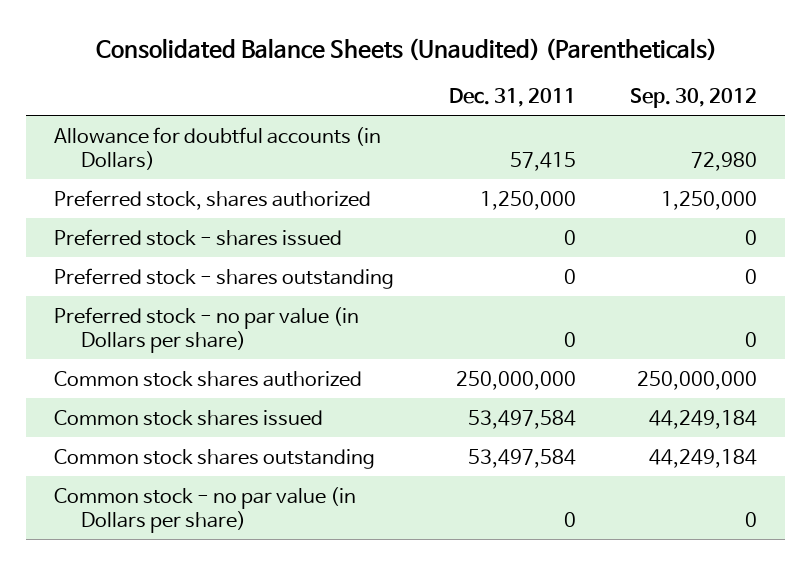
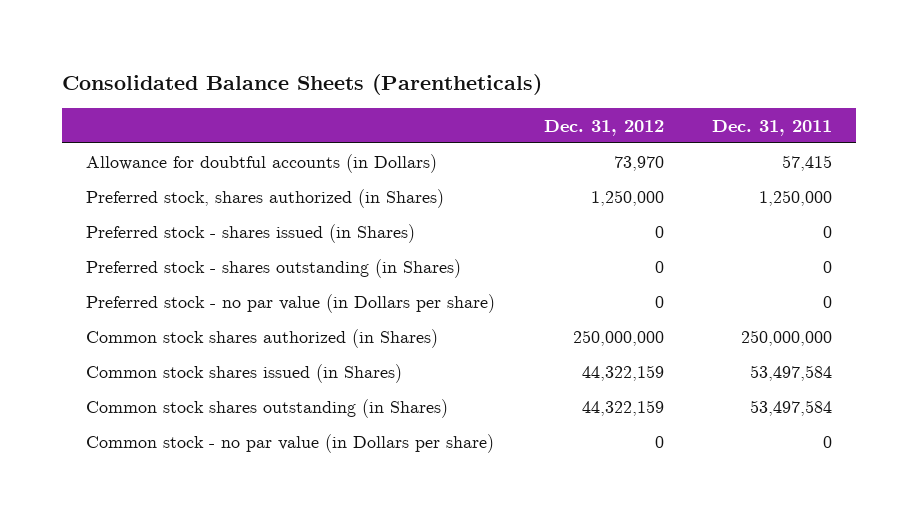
[95,37,717,61] Consolidated Balance Sheets (Unaudited) (Parentheticals) -> [61,73,542,95] Consolidated Balance Sheets (Parentheticals)
[630,87,758,108] Sep. 30, 2012 -> none
none -> [543,119,664,136] Dec. 31, 2012
[53,189,371,210] Preferred stock, shares authorized -> [86,188,445,208] Preferred stock, shares authorized (in Shares)
[53,228,342,246] Preferred stock - shares issued -> [86,223,416,243] Preferred stock - shares issued (in Shares)
[53,267,394,289] Preferred stock - shares outstanding -> [86,258,462,278] Preferred stock - shares outstanding (in Shares)
[53,370,362,387] Common stock shares authorized -> [86,328,439,348] Common stock shares authorized (in Shares)
[53,409,323,426] Common stock shares issued -> [86,363,403,383] Common stock shares issued (in Shares)
[53,448,375,469] Common stock shares outstanding -> [86,398,449,418] Common stock shares outstanding (in Shares)

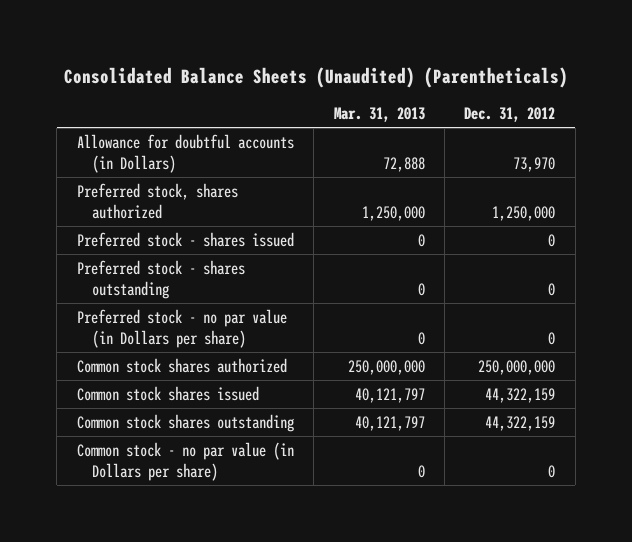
[61,73,542,95] Consolidated Balance Sheets (Parentheticals) -> [64,66,569,88] Consolidated Balance Sheets (Unaudited) (Parentheticals)
[712,119,833,136] Dec. 31, 2011 -> none
none -> [333,107,425,123] Mar. 31, 2013
[86,188,445,208] Preferred stock, shares authorized (in Shares) -> [76,182,238,219] Preferred stock, shares authorized
[86,223,416,243] Preferred stock - shares issued (in Shares) -> [76,231,294,247] Preferred stock - shares issued
[86,258,462,278] Preferred stock - shares outstanding (in Shares) -> [76,259,245,299] Preferred stock - shares outstanding
[86,328,439,348] Common stock shares authorized (in Shares) -> [76,357,287,373] Common stock shares authorized
[86,363,403,383] Common stock shares issued (in Shares) -> [76,385,259,401] Common stock shares issued
[86,398,449,418] Common stock shares outstanding (in Shares) -> [76,413,294,432] Common stock shares outstanding

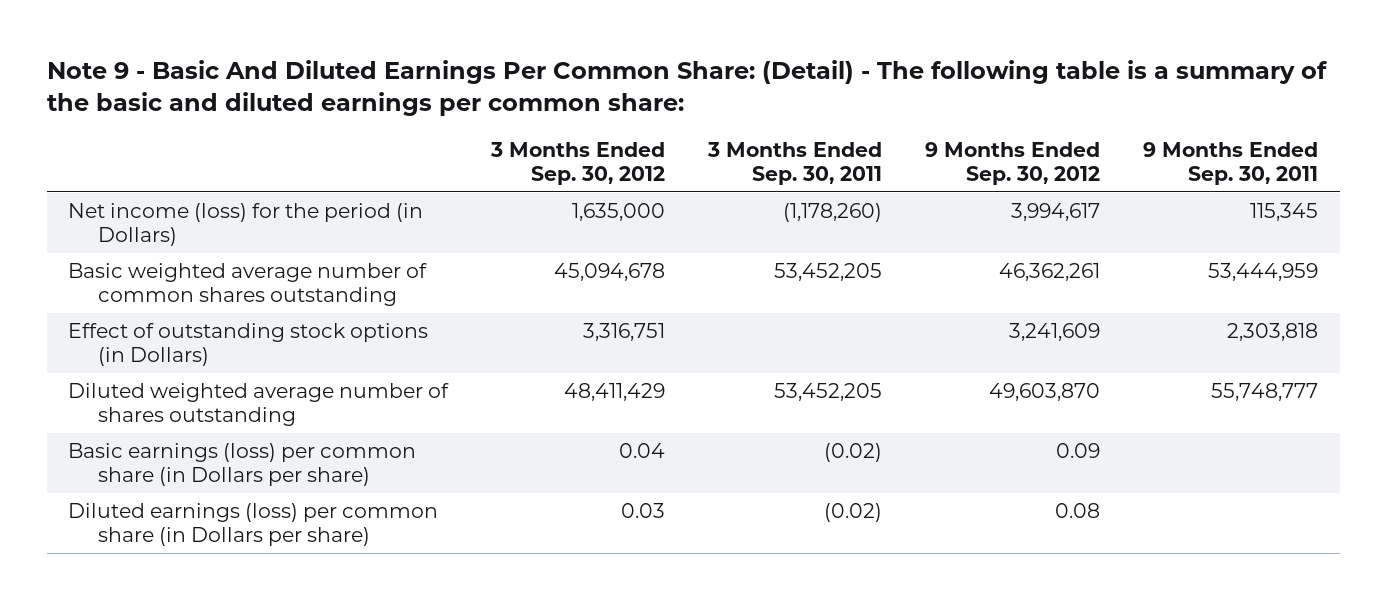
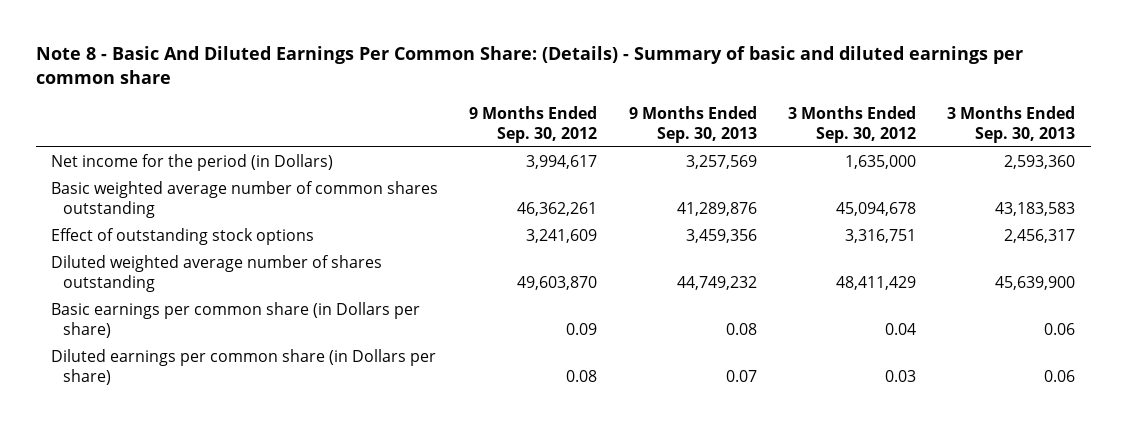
[46,59,1328,117] Note 9 - Basic And Diluted Earnings Per Common Share: (Detail) - The following table is a summary of the basic and diluted earnings per common share: -> [35,45,1023,85] Note 8 - Basic And Diluted Earnings Per Common Share: (Details) - Summary of basic and diluted earnings per common share
[707,141,883,186] 3 Months Ended Sep. 30, 2011 -> none
[1143,141,1319,186] 9 Months Ended Sep. 30, 2011 -> none
none -> [628,105,757,143] 9 Months Ended Sep. 30, 2013
none -> [947,105,1076,143] 3 Months Ended Sep. 30, 2013
[68,203,424,247] Net income (loss) for the period (in Dollars) -> [51,153,334,171] Net income for the period (in Dollars)
[68,323,429,367] Effect of outstanding stock options (in Dollars) -> [51,227,315,245] Effect of outstanding stock options
[68,443,417,487] Basic earnings (loss) per common share (in Dollars per share) -> [51,301,421,338] Basic earnings per common share (in Dollars per share)
[68,503,439,547] Diluted earnings (loss) per common share (in Dollars per share) -> [51,348,437,385] Diluted earnings per common share (in Dollars per share)

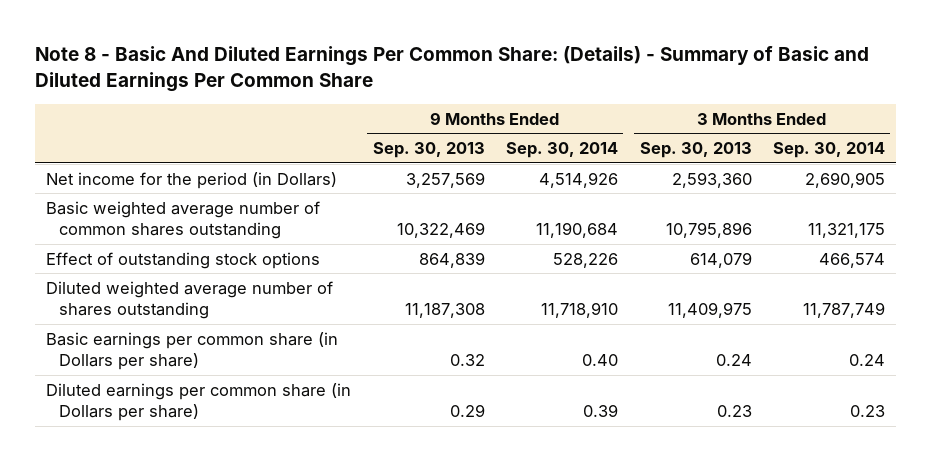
[35,45,1023,85] Note 8 - Basic And Diluted Earnings Per Common Share: (Details) - Summary of basic and diluted earnings per common share -> [35,46,870,93] Note 8 - Basic And Diluted Earnings Per Common Share: (Details) - Summary of Basic and Diluted Earnings Per Common Share
[469,105,598,143] 9 Months Ended Sep. 30, 2012 -> none
[788,105,917,143] 3 Months Ended Sep. 30, 2012 -> none
none -> [506,142,619,159] Sep. 30, 2014
none -> [773,142,886,159] Sep. 30, 2014
[676,201,757,216] 41,289,876 -> [396,222,485,239] 10,322,469
[995,201,1076,216] 43,183,583 -> [665,222,752,239] 10,795,896
[685,228,757,243] 3,459,356 -> [418,251,485,268] 864,839
[1004,228,1076,243] 2,456,317 -> [689,251,752,268] 614,079
[676,275,757,290] 44,749,232 -> [404,303,485,319] 11,187,308
[995,275,1076,290] 45,639,900 -> [667,302,752,319] 11,409,975
[725,322,757,335] 0.08 -> [449,354,485,367] 0.32
[1044,322,1076,335] 0.06 -> [715,354,752,367] 0.24
[725,369,757,382] 0.07 -> [449,404,485,418] 0.29
[1044,369,1076,382] 0.06 -> [716,405,752,418] 0.23

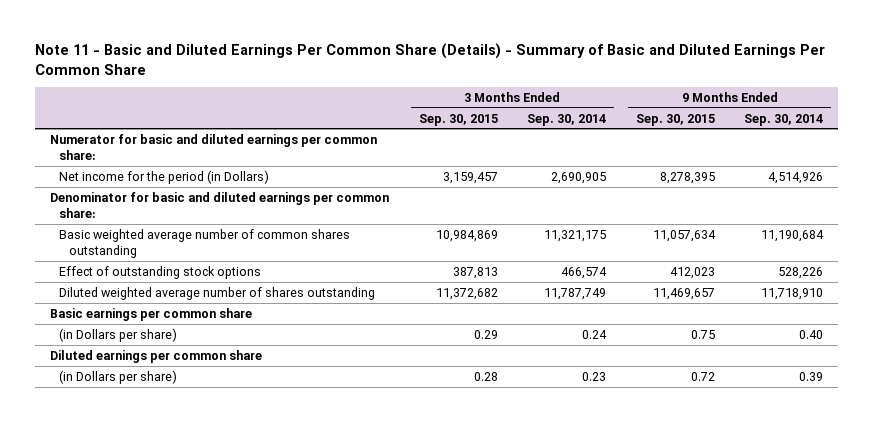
[35,46,870,93] Note 8 - Basic And Diluted Earnings Per Common Share: (Details) - Summary of Basic and Diluted Earnings Per Common Share -> [35,42,826,75] Note 11 - Basic and Diluted Earnings Per Common Share (Details) - Summary of Basic and Diluted Earnings Per Common Share
[372,142,485,159] Sep. 30, 2013 -> none
[639,142,752,159] Sep. 30, 2013 -> none
none -> [418,113,498,126] Sep. 30, 2015
none -> [635,113,715,126] Sep. 30, 2015
none -> [50,133,378,160] Numerator for basic and diluted earnings per common share:
none -> [50,191,390,218] Denominator for basic and diluted earnings per common share:
none -> [50,307,253,321] Basic earnings per common share
[46,331,339,371] Basic earnings per common share (in Dollars per share) -> [59,327,178,342] (in Dollars per share)
none -> [50,349,263,363] Diluted earnings per common share
[46,382,352,422] Diluted earnings per common share (in Dollars per share) -> [59,369,178,384] (in Dollars per share)

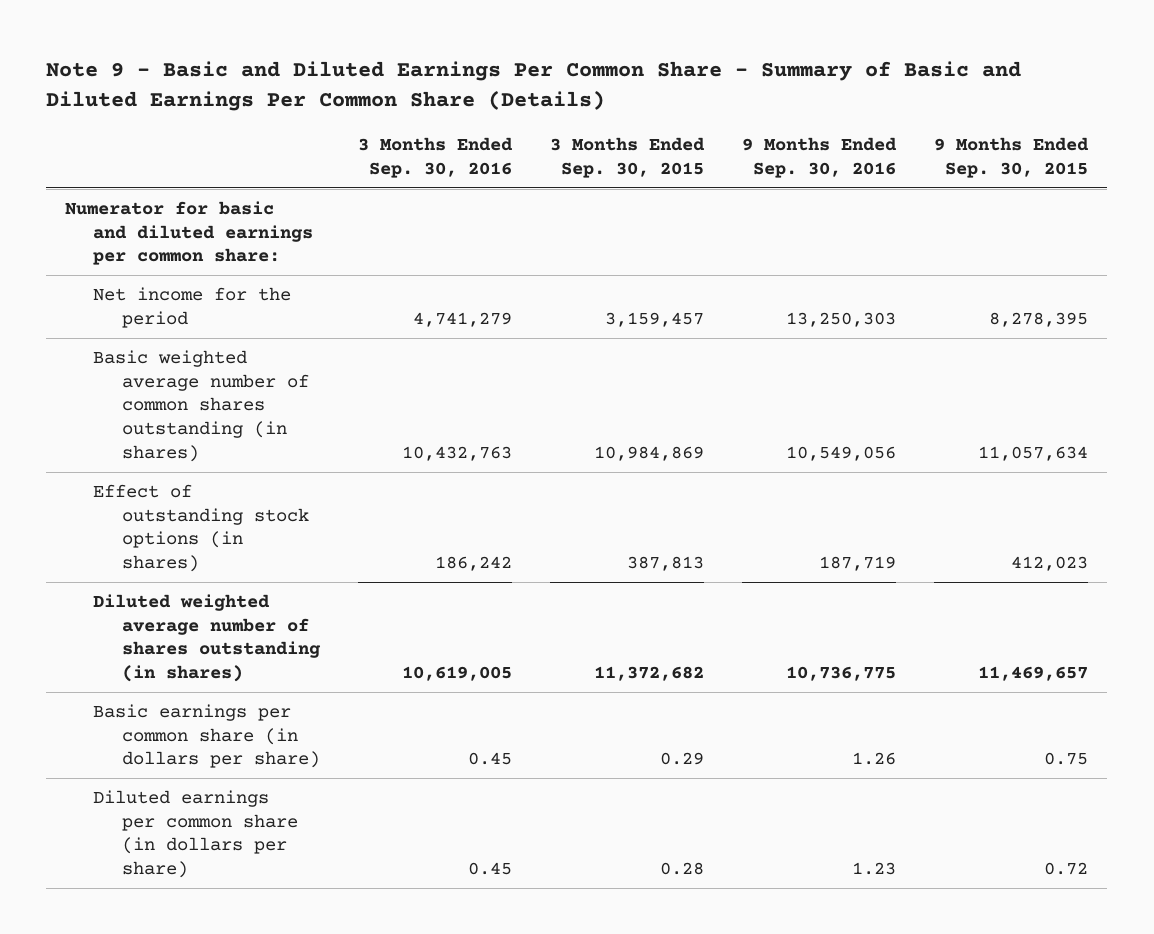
[35,42,826,75] Note 11 - Basic and Diluted Earnings Per Common Share (Details) - Summary of Basic and Diluted Earnings Per Common Share -> [46,61,1022,111] Note 9 - Basic and Diluted Earnings Per Common Share - Summary of Basic and Diluted Earnings Per Common Share (Details)
[527,113,607,126] Sep. 30, 2014 -> none
[744,113,824,126] Sep. 30, 2014 -> none
none -> [357,137,513,178] 3 Months Ended Sep. 30, 2016
none -> [742,137,898,178] 9 Months Ended Sep. 30, 2016
[50,191,390,218] Denominator for basic and diluted earnings per common share: -> none
[50,307,253,321] Basic earnings per common share -> none
[50,349,263,363] Diluted earnings per common share -> none
[59,169,270,184] Net income for the period (in Dollars) -> [93,286,292,328] Net income for the period
[59,228,351,258] Basic weighted average number of common shares outstanding -> [93,349,309,462] Basic weighted average number of common shares outstanding (in shares)
[59,265,262,279] Effect of outstanding stock options -> [93,483,309,573] Effect of outstanding stock options (in shares)
[59,286,376,300] Diluted weighted average number of shares outstanding -> [93,593,321,683] Diluted weighted average number of shares outstanding (in shares)
[59,327,178,342] (in Dollars per share) -> [93,703,320,769] Basic earnings per common share (in dollars per share)
[59,369,178,384] (in Dollars per share) -> [93,789,298,879] Diluted earnings per common share (in dollars per share)

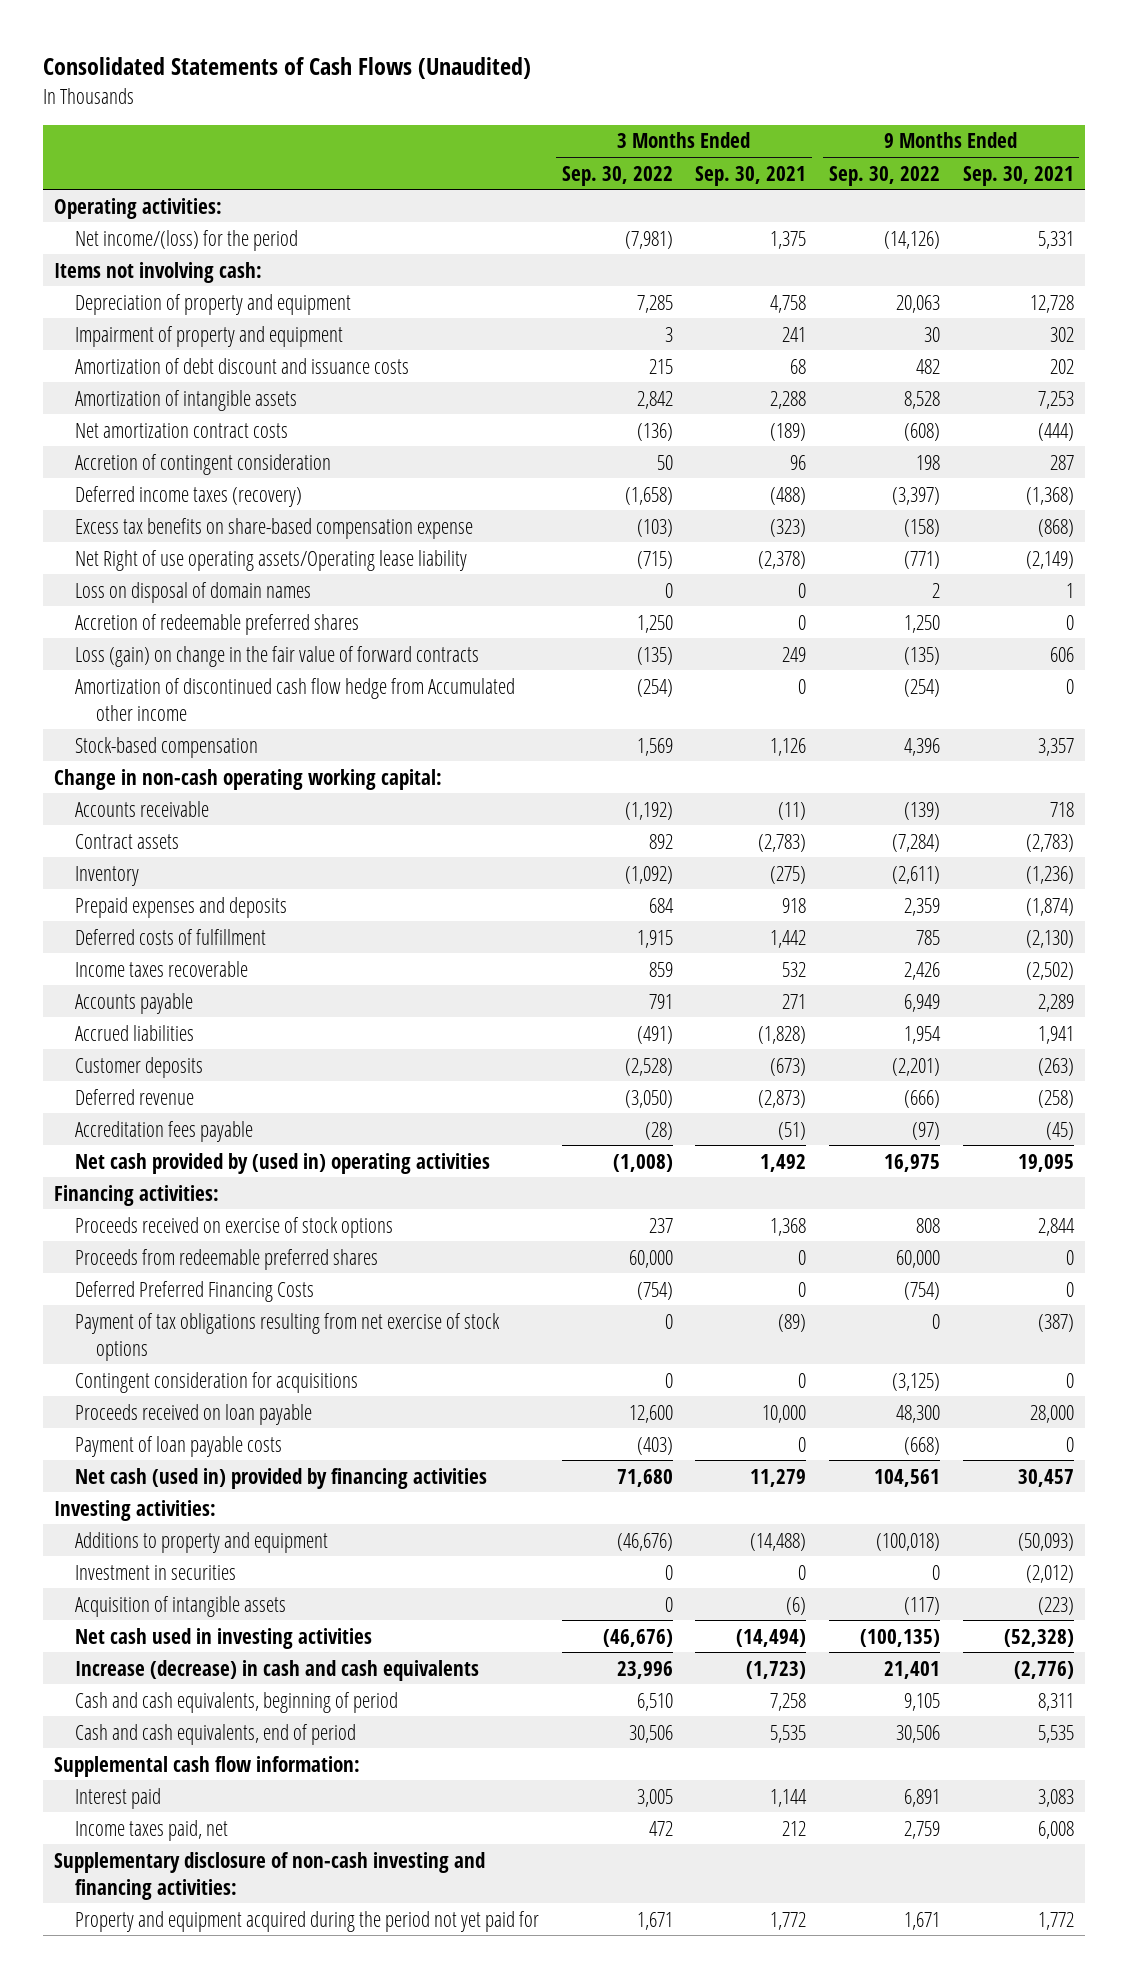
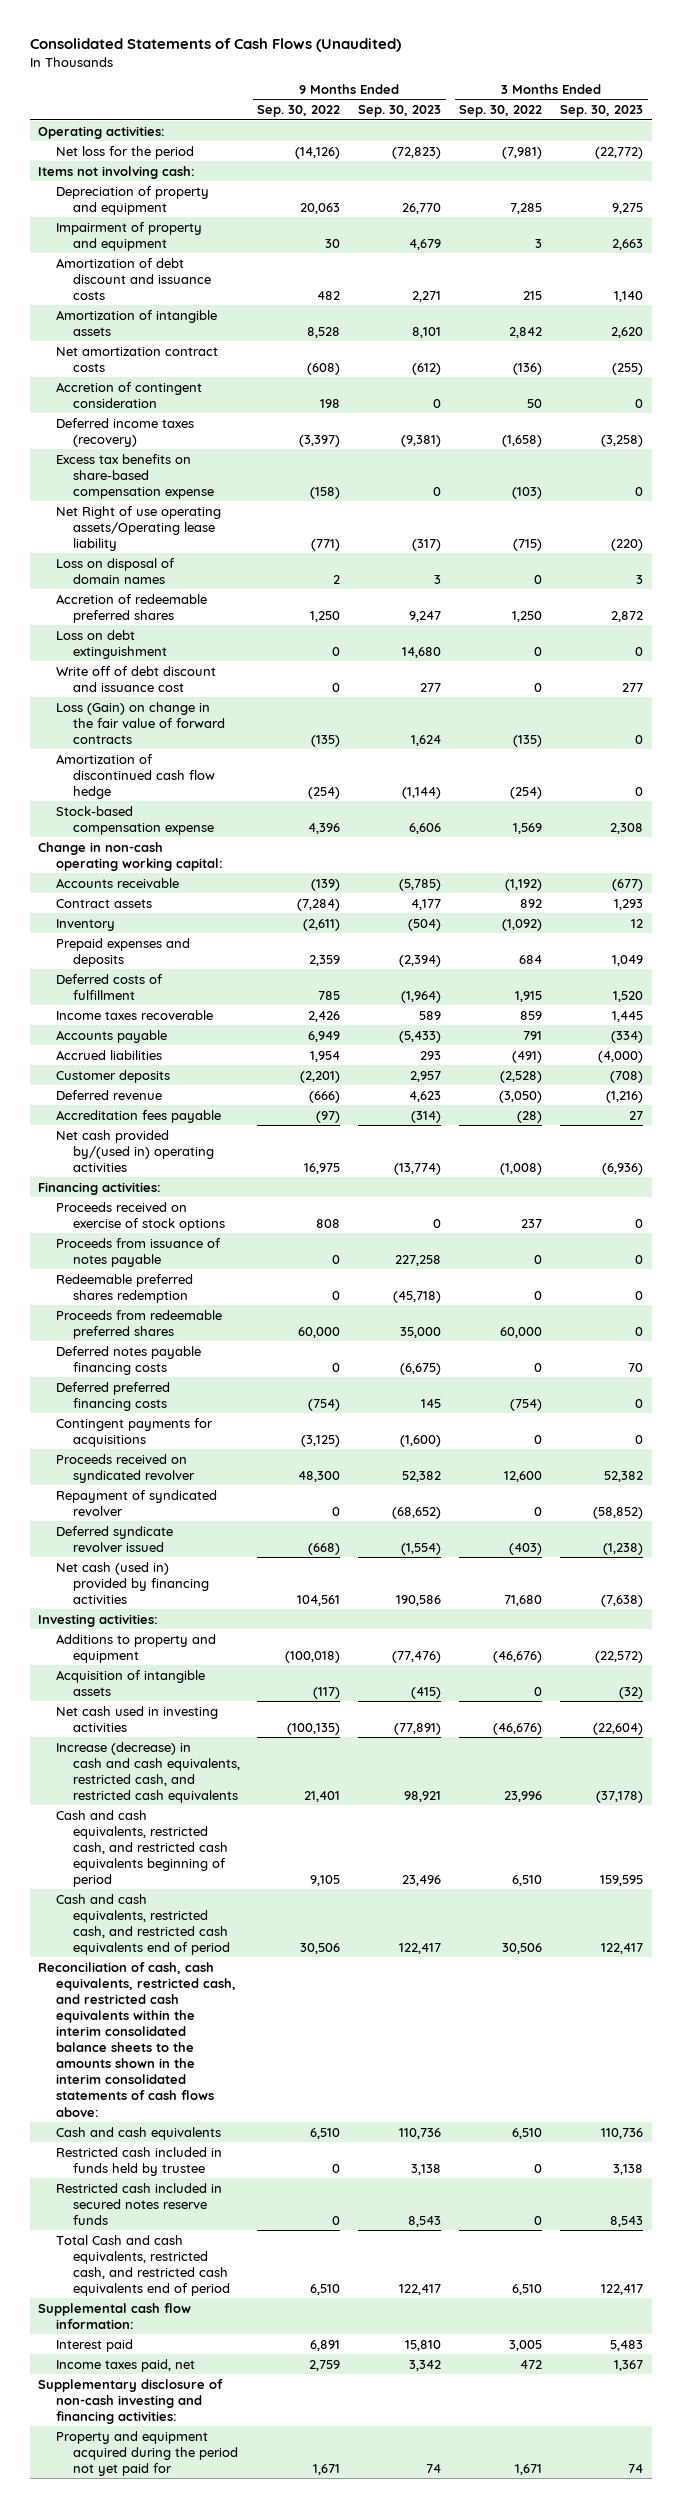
[695,165,807,186] Sep. 30, 2021 -> none
[962,165,1074,186] Sep. 30, 2021 -> none
none -> [358,105,442,118] Sep. 30, 2023
none -> [560,105,644,118] Sep. 30, 2023
[74,229,298,251] Net income/(loss) for the period -> [55,145,194,159] Net loss for the period
none -> [55,629,167,659] Loss on debt extinguishment
none -> [55,665,216,692] Write off of debt discount and issuance cost
[74,645,479,667] Loss (gain) on change in the fair value of forward contracts -> [55,701,225,744] Loss (Gain) on change in the fair value of forward contracts
[74,677,515,721] Amortization of discontinued cash flow hedge from Accumulated other income -> [55,753,215,799] Amortization of discontinued cash flow hedge
[74,736,258,758] Stock-based compensation -> [55,805,214,835] Stock-based compensation expense
[74,1152,490,1174] Net cash provided by (used in) operating activities -> [55,1129,214,1172] Net cash provided by/(used in) operating activities
none -> [55,1237,221,1267] Proceeds from issuance of notes payable
none -> [55,1273,193,1303] Redeemable preferred shares redemption
[74,1312,500,1361] Payment of tax obligations resulting from net exercise of stock options -> none
none -> [55,1345,201,1375] Deferred notes payable financing costs
[74,1280,314,1302] Deferred Preferred Financing Costs -> [55,1381,170,1411] Deferred preferred financing costs
[74,1371,358,1393] Contingent consideration for acquisitions -> [55,1417,213,1447] Contingent payments for acquisitions
[74,1403,312,1425] Proceeds received on loan payable -> [55,1453,195,1483] Proceeds received on syndicated revolver
none -> [55,1489,217,1516] Repayment of syndicated revolver
[74,1435,282,1457] Payment of loan payable costs -> [55,1525,173,1552] Deferred syndicate revolver issued
[74,1564,236,1580] Investment in securities -> none
[74,1659,479,1681] Increase (decrease) in cash and cash equivalents -> [55,1741,240,1803] Increase (decrease) in cash and cash equivalents, restricted cash, and restricted cash equivalents
[74,1691,398,1713] Cash and cash equivalents, beginning of period -> [55,1809,228,1888] Cash and cash equivalents, restricted cash, and restricted cash equivalents beginning of period
[74,1723,356,1745] Cash and cash equivalents, end of period -> [55,1893,230,1955] Cash and cash equivalents, restricted cash, and restricted cash equivalents end of period
none -> [38,1961,236,2117] Reconciliation of cash, cash equivalents, restricted cash, and restricted cash equivalents within the interim consolidated balance sheets to the amounts shown in the interim consolidated statements of cash flows above:
none -> [55,2126,221,2140] Cash and cash equivalents
none -> [55,2146,222,2176] Restricted cash included in funds held by trustee
none -> [55,2182,222,2225] Restricted cash included in secured notes reserve funds
none -> [55,2234,230,2296] Total Cash and cash equivalents, restricted cash, and restricted cash equivalents end of period

